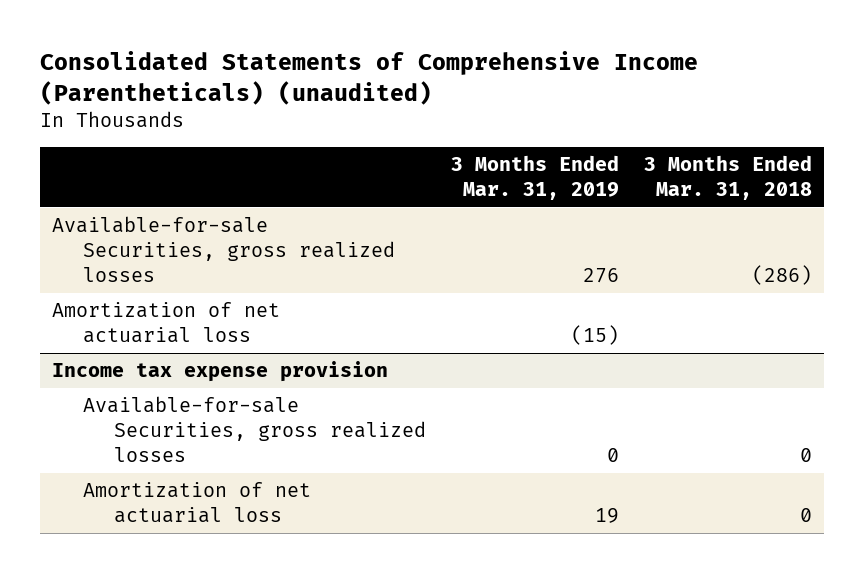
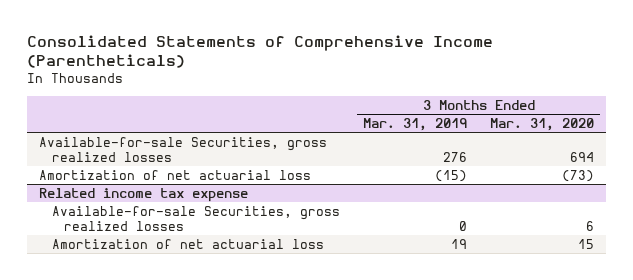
[39,51,698,105] Consolidated Statements of Comprehensive Income (Parentheticals) (unaudited) -> [27,34,494,69] Consolidated Statements of Comprehensive Income (Parentheticals)
[643,155,812,201] 3 Months Ended Mar. 31, 2018 -> none
none -> [490,118,595,132] Mar. 31, 2020
[52,361,389,383] Income tax expense provision -> [38,187,248,202] Related income tax expense

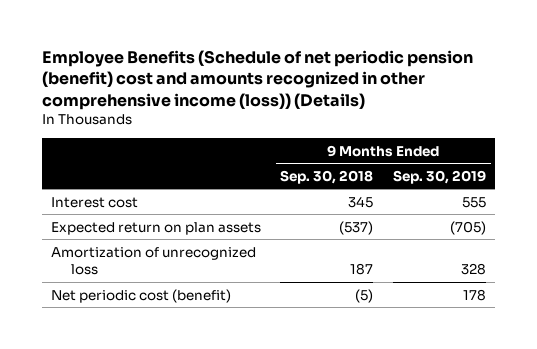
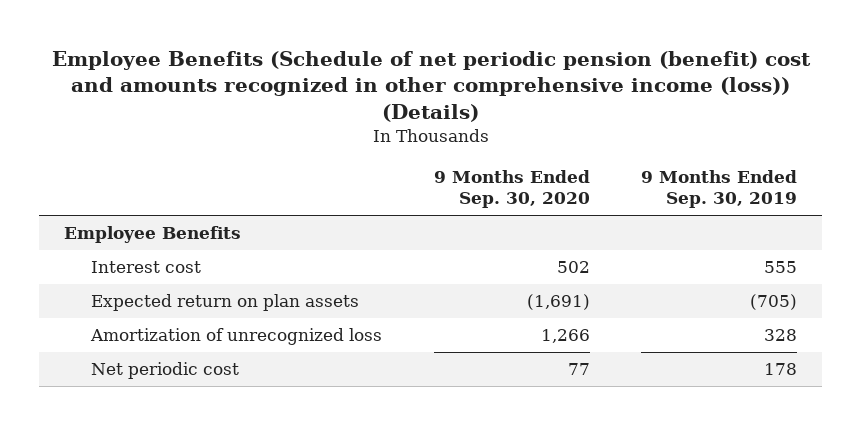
[280,169,374,184] Sep. 30, 2018 -> none
none -> [433,169,590,209] 9 Months Ended Sep. 30, 2020
none -> [64,226,242,244] Employee Benefits
[51,288,232,303] Net periodic cost (benefit) -> [91,362,240,380] Net periodic cost

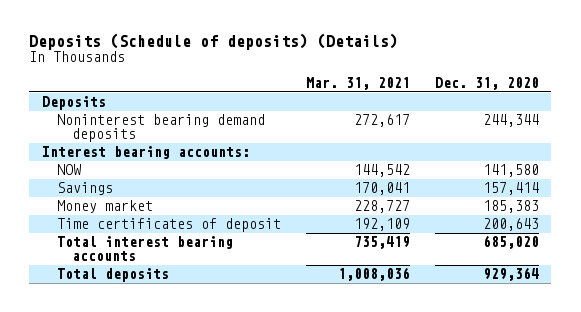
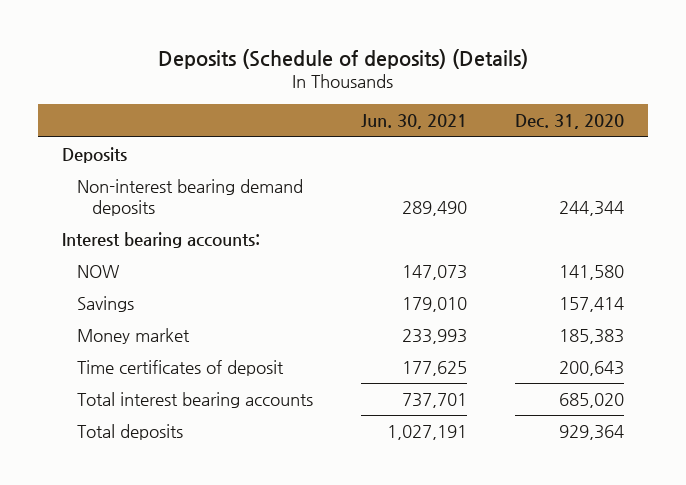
[305,76,410,90] Mar. 31, 2021 -> none
none -> [361,114,468,130] Jun. 30, 2021
[56,114,265,143] Noninterest bearing demand deposits -> [77,179,304,216] Non-interest bearing demand deposits

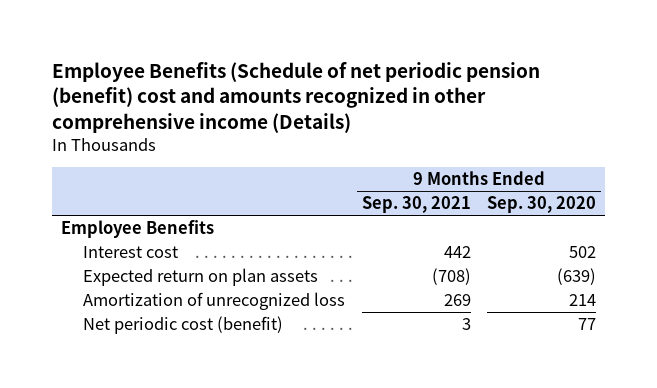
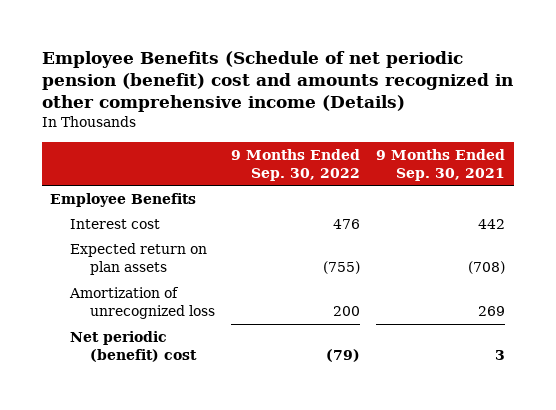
[487,196,597,214] Sep. 30, 2020 -> none
none -> [231,148,361,181] 9 Months Ended Sep. 30, 2022
[82,315,283,334] Net periodic cost (benefit) -> [69,330,197,363] Net periodic (benefit) cost

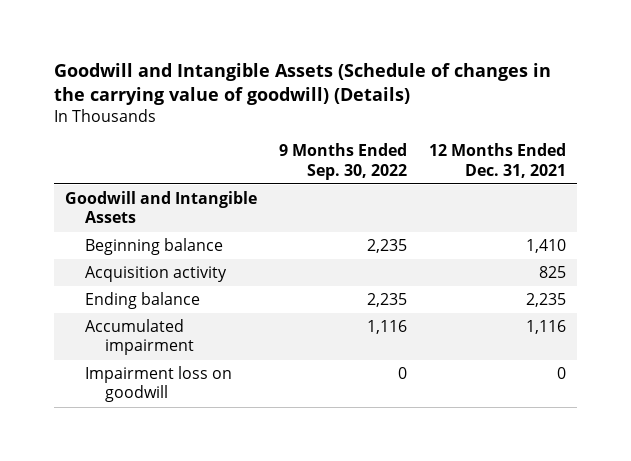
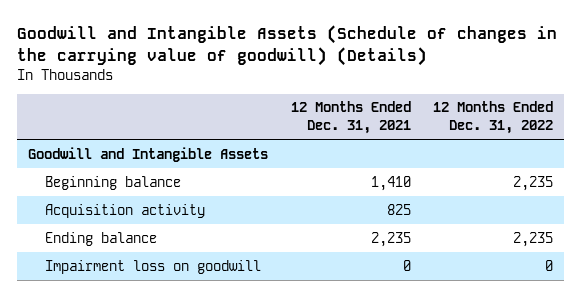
[278,143,407,180] 9 Months Ended Sep. 30, 2022 -> none
none -> [433,101,554,135] 12 Months Ended Dec. 31, 2022
[85,319,195,356] Accumulated impairment -> none

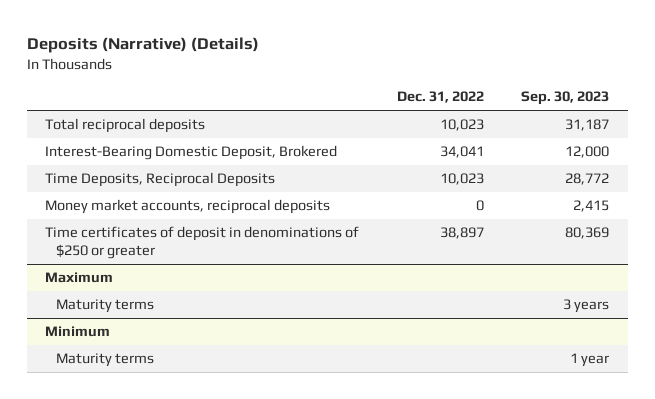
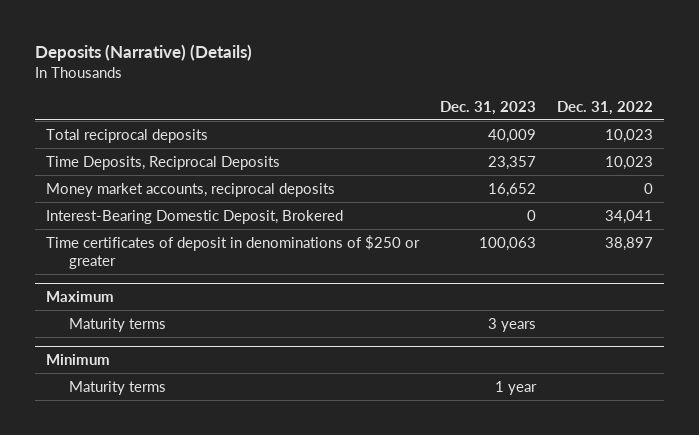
[521,91,610,106] Sep. 30, 2023 -> none
none -> [439,100,536,115] Dec. 31, 2023
[45,145,338,161] Interest-Bearing Domestic Deposit, Brokered -> [45,209,343,224] Interest-Bearing Domestic Deposit, Brokered

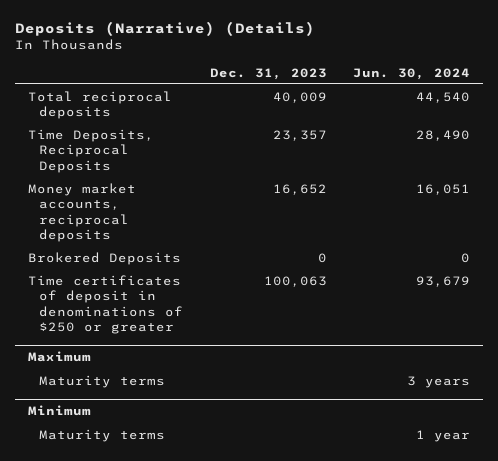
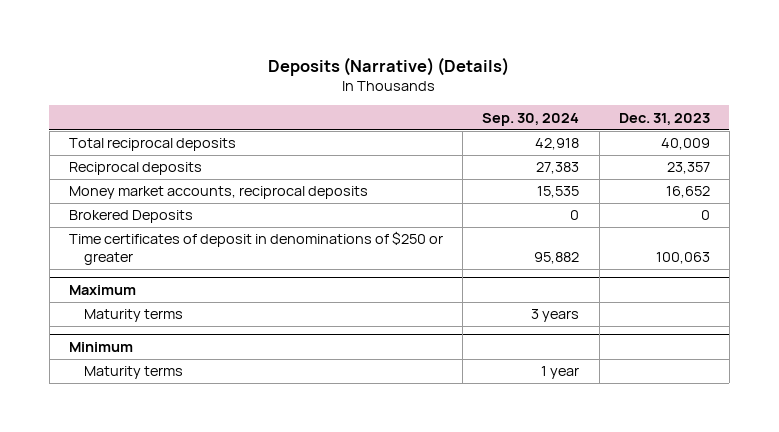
[352,67,470,80] Jun. 30, 2024 -> none
none -> [482,112,580,126] Sep. 30, 2024
[27,128,154,173] Time Deposits, Reciprocal Deposits -> [69,162,203,176] Reciprocal deposits

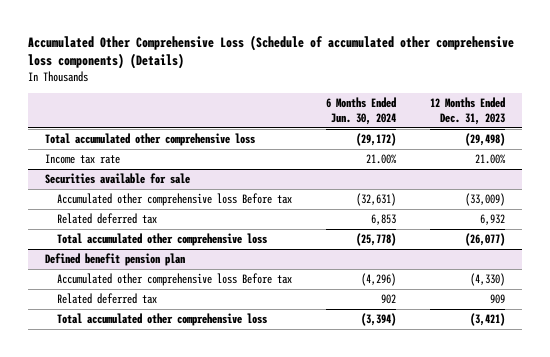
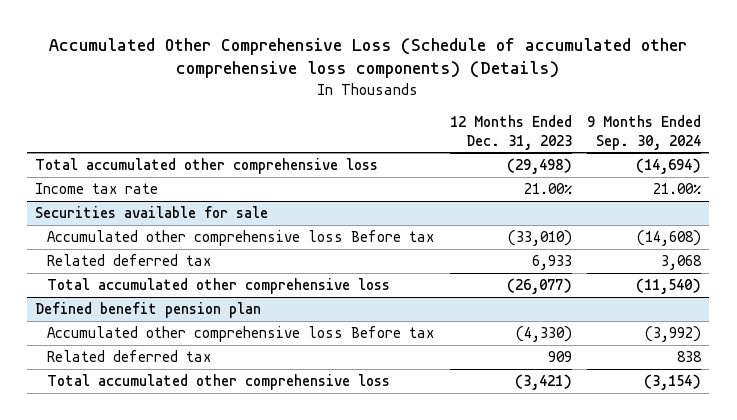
[325,97,396,126] 6 Months Ended Jun. 30, 2024 -> none
none -> [587,115,702,150] 9 Months Ended Sep. 30, 2024
[464,193,505,207] (33,009) -> [507,230,572,247] (33,010)
[479,214,505,226] 6,932 -> [531,255,572,271] 6,933

